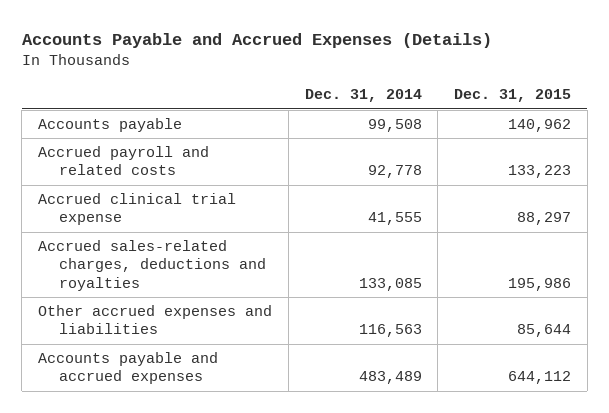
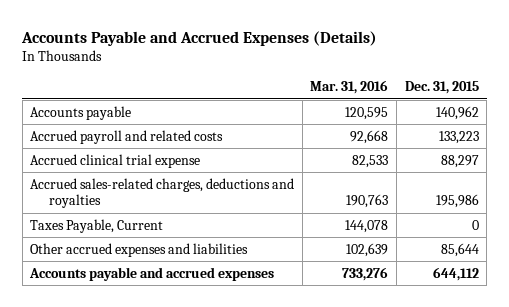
[304,89,422,103] Dec. 31, 2014 -> none
none -> [310,80,389,95] Mar. 31, 2016
none -> [30,218,164,233] Taxes Payable, Current

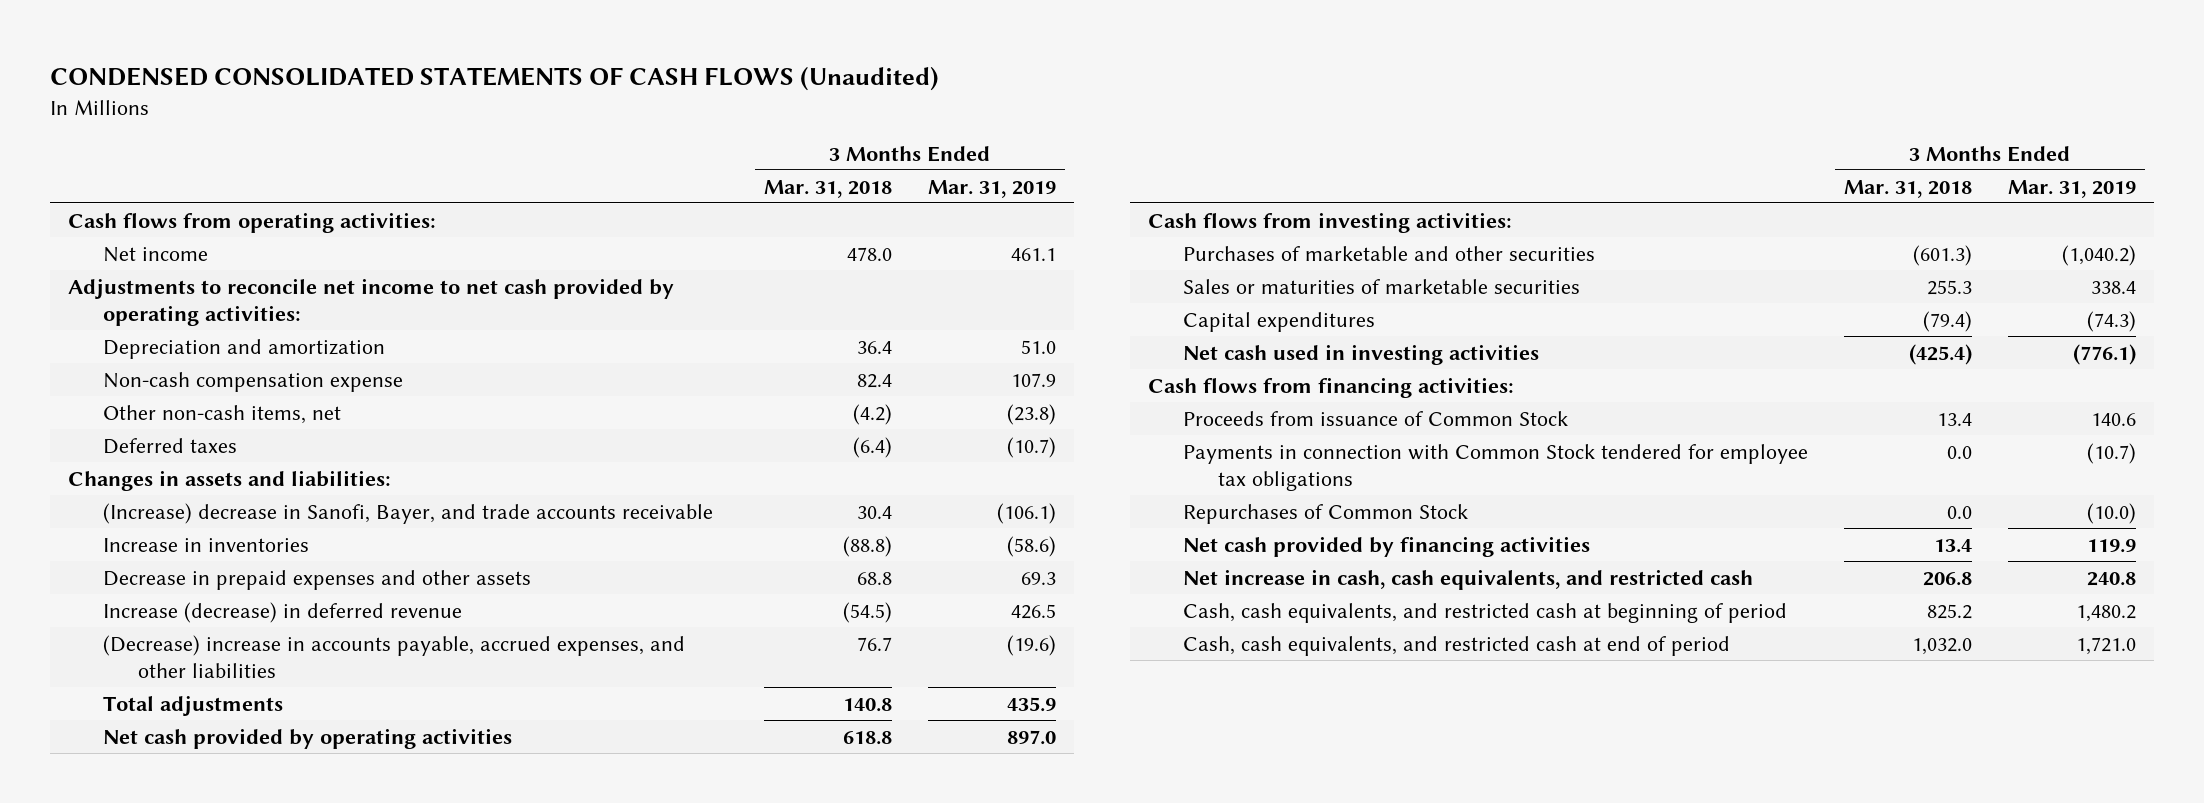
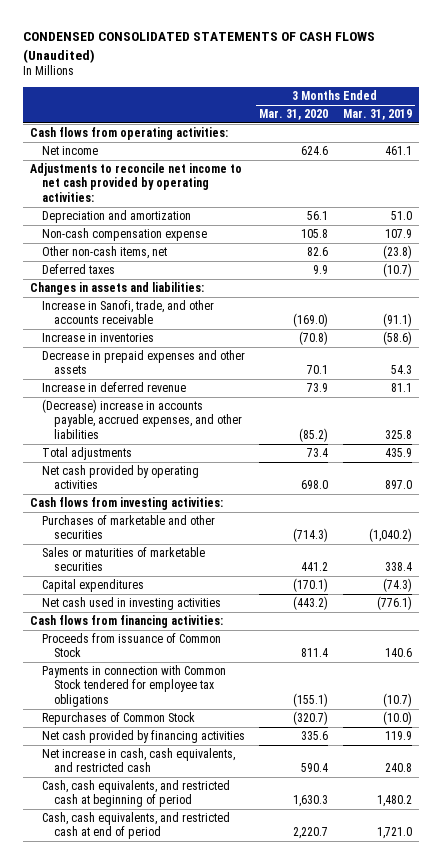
[764,179,893,198] Mar. 31, 2018 -> none
none -> [259,109,329,121] Mar. 31, 2020
[103,502,714,524] (Increase) decrease in Sanofi, Bayer, and trade accounts receivable -> [42,300,215,325] Increase in Sanofi, trade, and other accounts receivable
[997,502,1057,524] (106.1) -> [382,313,412,328] (91.1)
[1021,571,1057,585] 69.3 -> [390,365,412,375] 54.3
[103,601,463,623] Increase (decrease) in deferred revenue -> [42,382,187,393] Increase in deferred revenue
[1011,603,1057,619] 426.5 -> [390,383,412,393] 81.1
[1007,634,1057,656] (19.6) -> [384,429,412,439] 325.8

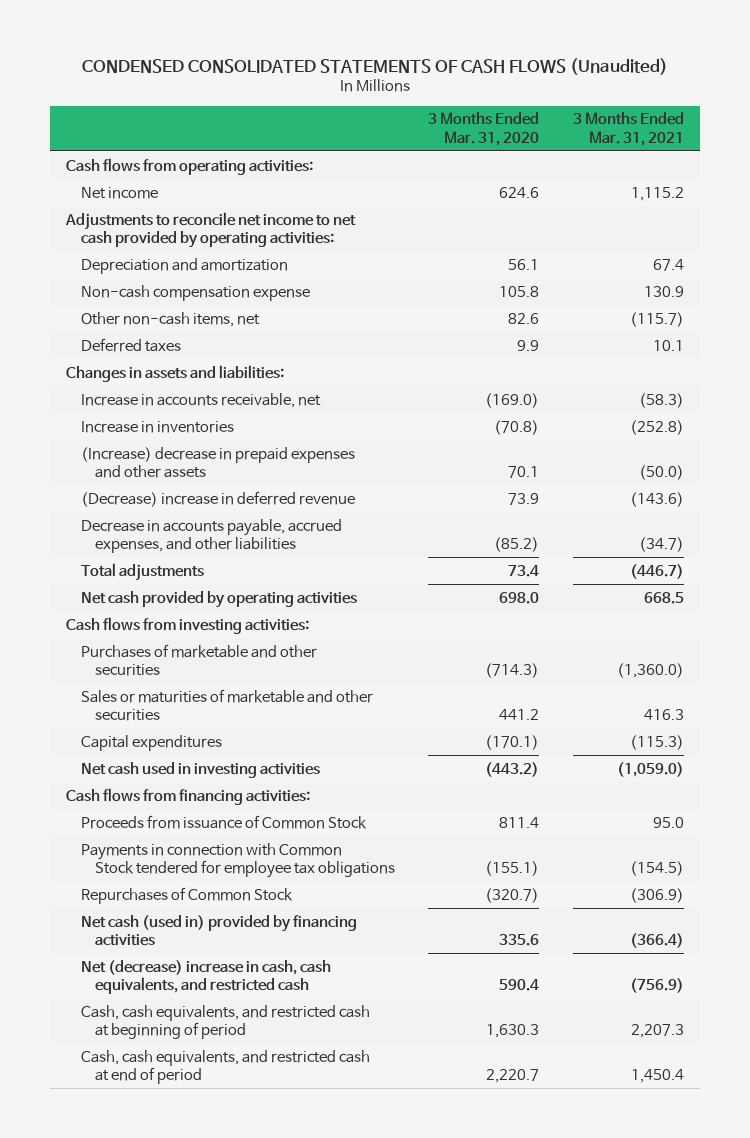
[342,109,412,121] Mar. 31, 2019 -> none
none -> [572,112,684,146] 3 Months Ended Mar. 31, 2021
[42,300,215,325] Increase in Sanofi, trade, and other accounts receivable -> [80,392,321,408] Increase in accounts receivable, net
[42,350,246,375] Decrease in prepaid expenses and other assets -> [80,446,355,478] (Increase) decrease in prepaid expenses and other assets
[42,382,187,393] Increase in deferred revenue -> [80,490,355,507] (Decrease) increase in deferred revenue
[42,399,243,439] (Decrease) increase in accounts payable, accrued expenses, and other liabilities -> [80,518,342,553] Decrease in accounts payable, accrued expenses, and other liabilities
[42,547,206,572] Sales or maturities of marketable securities -> [80,688,373,721] Sales or maturities of marketable and other securities
[42,730,246,744] Net cash provided by financing activities -> [80,914,357,946] Net cash (used in) provided by financing activities
[42,748,236,773] Net increase in cash, cash equivalents, and restricted cash -> [80,959,331,994] Net (decrease) increase in cash, cash equivalents, and restricted cash

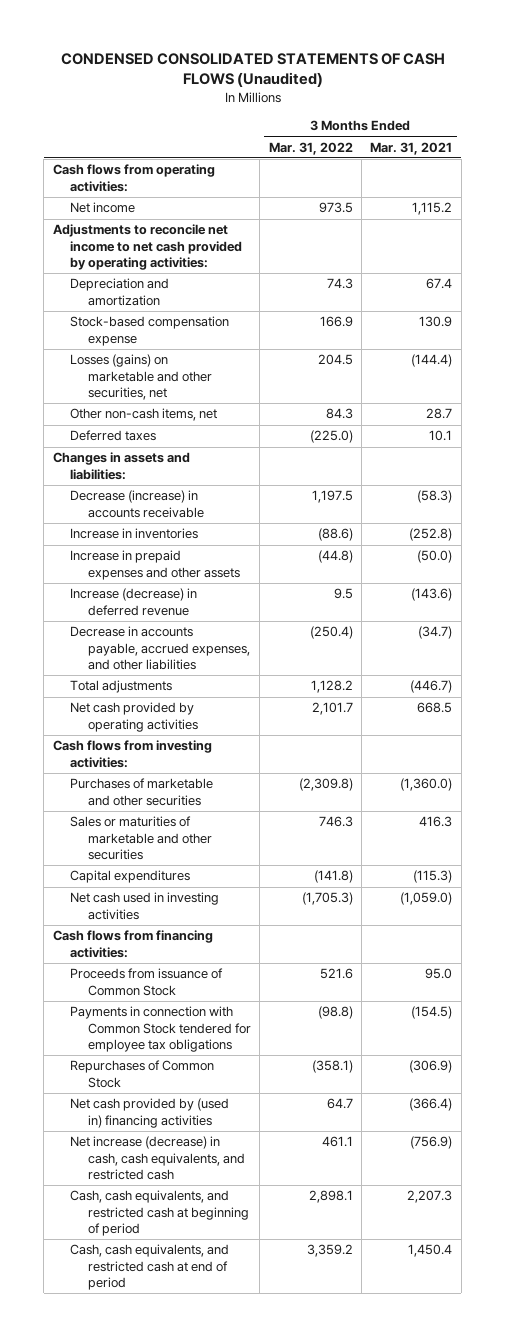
[428,112,540,146] 3 Months Ended Mar. 31, 2020 -> none
none -> [268,141,353,155] Mar. 31, 2022
[80,284,310,301] Non-cash compensation expense -> [70,316,230,346] Stock-based compensation expense
none -> [70,354,212,400] Losses (gains) on marketable and other securities, net
[629,311,684,327] (115.7) -> [426,408,453,420] 28.7
[80,392,321,408] Increase in accounts receivable, net -> [70,490,204,518] Decrease (increase) in accounts receivable
[80,446,355,478] (Increase) decrease in prepaid expenses and other assets -> [70,550,240,580] Increase in prepaid expenses and other assets
[80,490,355,507] (Decrease) increase in deferred revenue -> [70,588,198,616] Increase (decrease) in deferred revenue
[80,914,357,946] Net cash (used in) provided by financing activities -> [70,1098,230,1128] Net cash provided by (used in) financing activities
[80,959,331,994] Net (decrease) increase in cash, cash equivalents, and restricted cash -> [70,1136,245,1180] Net increase (decrease) in cash, cash equivalents, and restricted cash

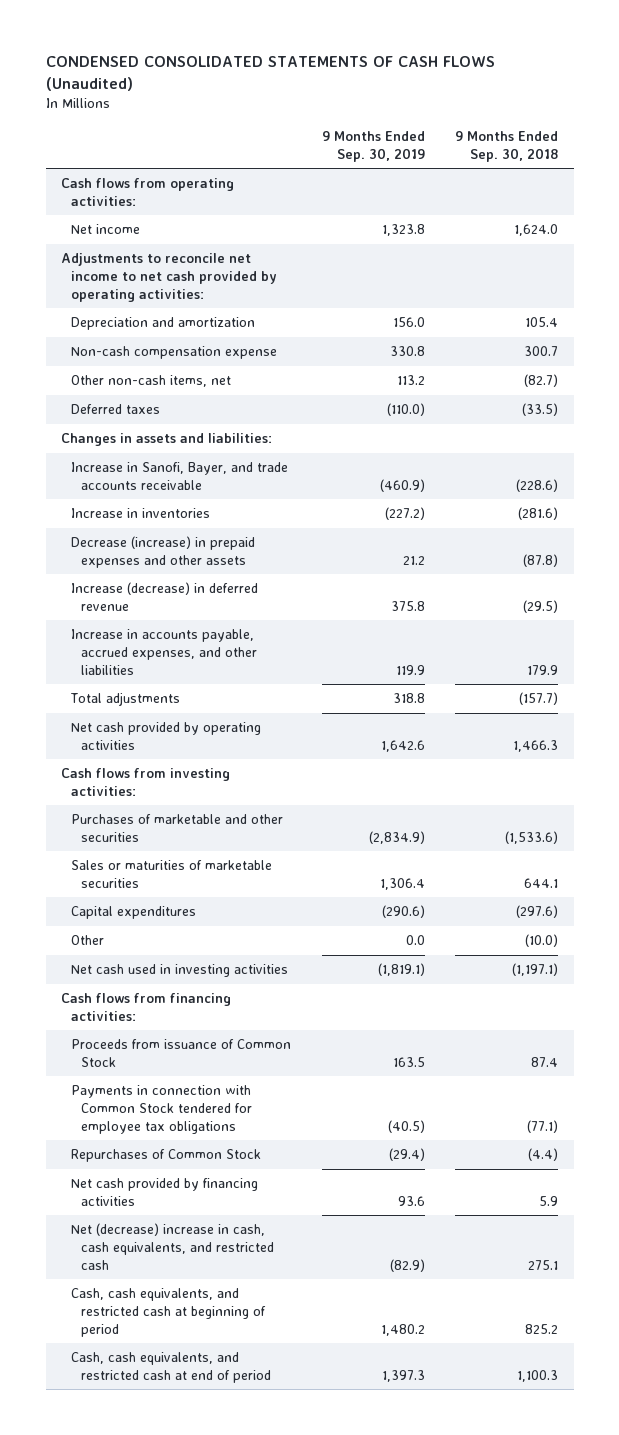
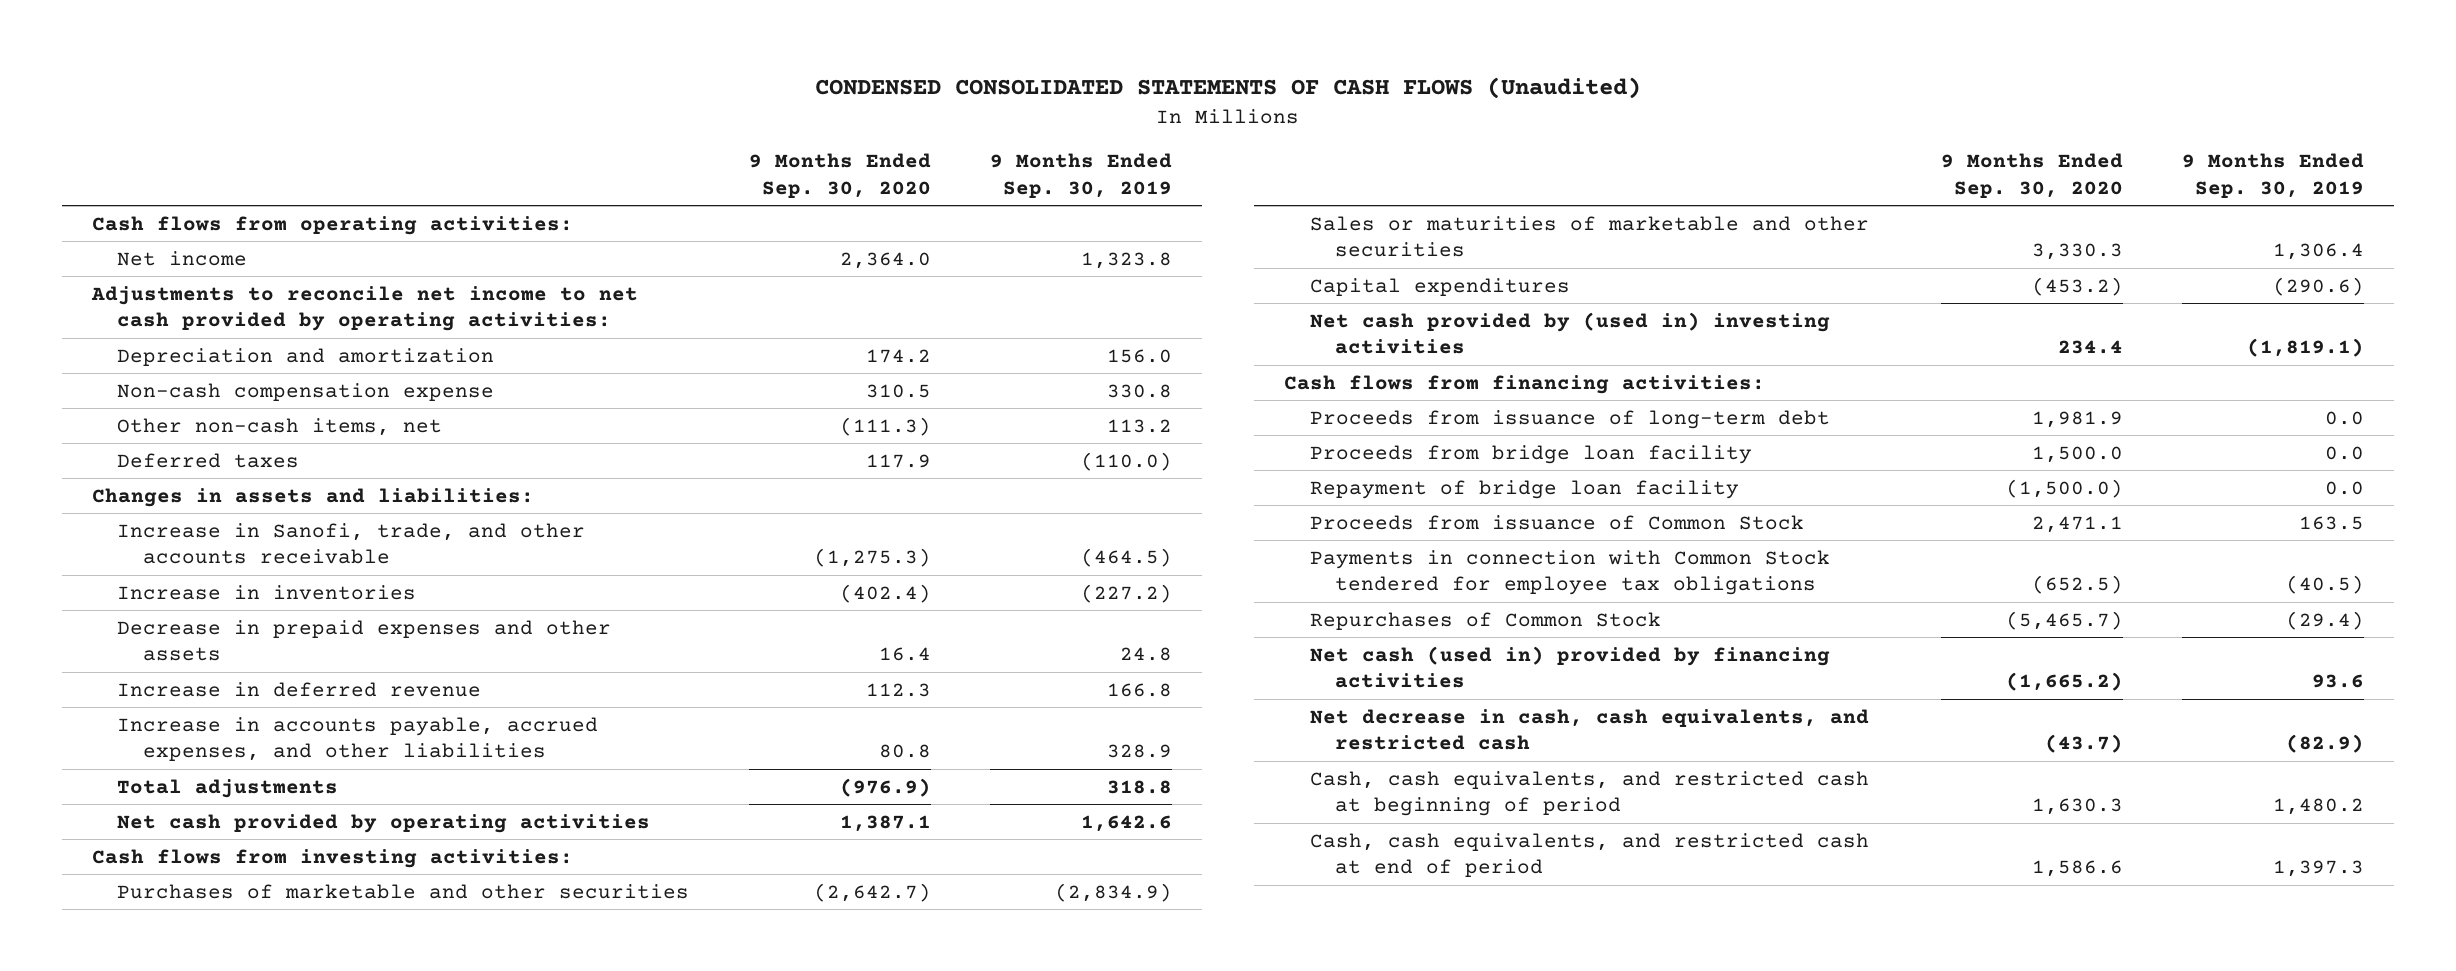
[455,130,559,162] 9 Months Ended Sep. 30, 2018 -> none
none -> [748,153,931,198] 9 Months Ended Sep. 30, 2020
[71,462,289,490] Increase in Sanofi, Bayer, and trade accounts receivable -> [117,522,586,565] Increase in Sanofi, trade, and other accounts receivable
[379,478,425,492] (460.9) -> [1081,548,1173,568] (464.5)
[71,536,256,568] Decrease (increase) in prepaid expenses and other assets -> [117,619,612,662] Decrease in prepaid expenses and other assets
[402,555,425,565] 21.2 -> [1120,647,1173,662] 24.8
[71,582,259,611] Increase (decrease) in deferred revenue -> [117,681,482,697] Increase in deferred revenue
[390,600,425,611] 375.8 -> [1107,682,1173,697] 166.8
[395,664,425,675] 119.9 -> [1107,744,1173,759] 328.9
[71,860,273,888] Sales or maturities of marketable securities -> [1309,215,1869,258] Sales or maturities of marketable and other securities
[71,935,105,946] Other -> none
[71,964,289,978] Net cash used in investing activities -> [1309,311,1830,355] Net cash provided by (used in) investing activities
none -> [1309,409,1830,429] Proceeds from issuance of long-term debt
none -> [1309,444,1752,464] Proceeds from bridge loan facility
none -> [1309,479,1739,499] Repayment of bridge loan facility
[71,1178,259,1206] Net cash provided by financing activities -> [1309,645,1830,689] Net cash (used in) provided by financing activities
[71,1223,275,1270] Net (decrease) increase in cash, cash equivalents, and restricted cash -> [1309,708,1869,751] Net decrease in cash, cash equivalents, and restricted cash

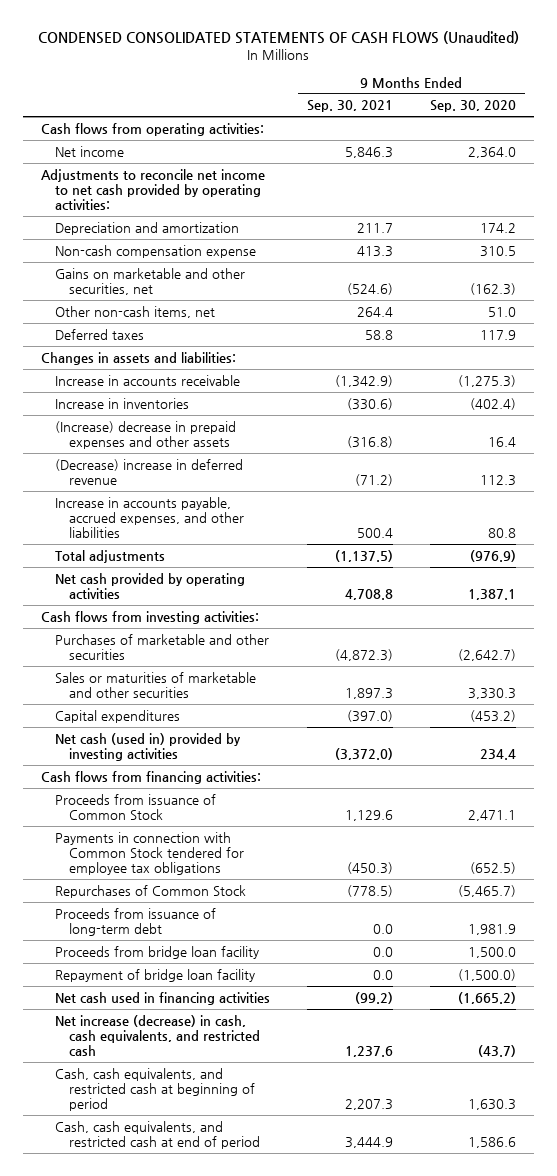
[990,153,1173,198] 9 Months Ended Sep. 30, 2019 -> none
none -> [306,100,393,113] Sep. 30, 2021
none -> [55,267,246,295] Gains on marketable and other securities, net
[839,416,931,436] (111.3) -> [487,306,516,317] 51.0
[117,522,586,565] Increase in Sanofi, trade, and other accounts receivable -> [55,374,241,386] Increase in accounts receivable
[117,619,612,662] Decrease in prepaid expenses and other assets -> [55,420,237,449] (Increase) decrease in prepaid expenses and other assets
[117,681,482,697] Increase in deferred revenue -> [55,458,244,485] (Decrease) increase in deferred revenue
[1309,311,1830,355] Net cash provided by (used in) investing activities -> [55,732,242,761] Net cash (used in) provided by investing activities
[1309,409,1830,429] Proceeds from issuance of long-term debt -> [55,907,217,936] Proceeds from issuance of long-term debt
[1309,444,1752,464] Proceeds from bridge loan facility -> [55,945,260,959] Proceeds from bridge loan facility
[1309,479,1739,499] Repayment of bridge loan facility -> [55,968,256,982] Repayment of bridge loan facility
[1309,645,1830,689] Net cash (used in) provided by financing activities -> [55,991,271,1005] Net cash used in financing activities
[1309,708,1869,751] Net decrease in cash, cash equivalents, and restricted cash -> [55,1014,261,1056] Net increase (decrease) in cash, cash equivalents, and restricted cash

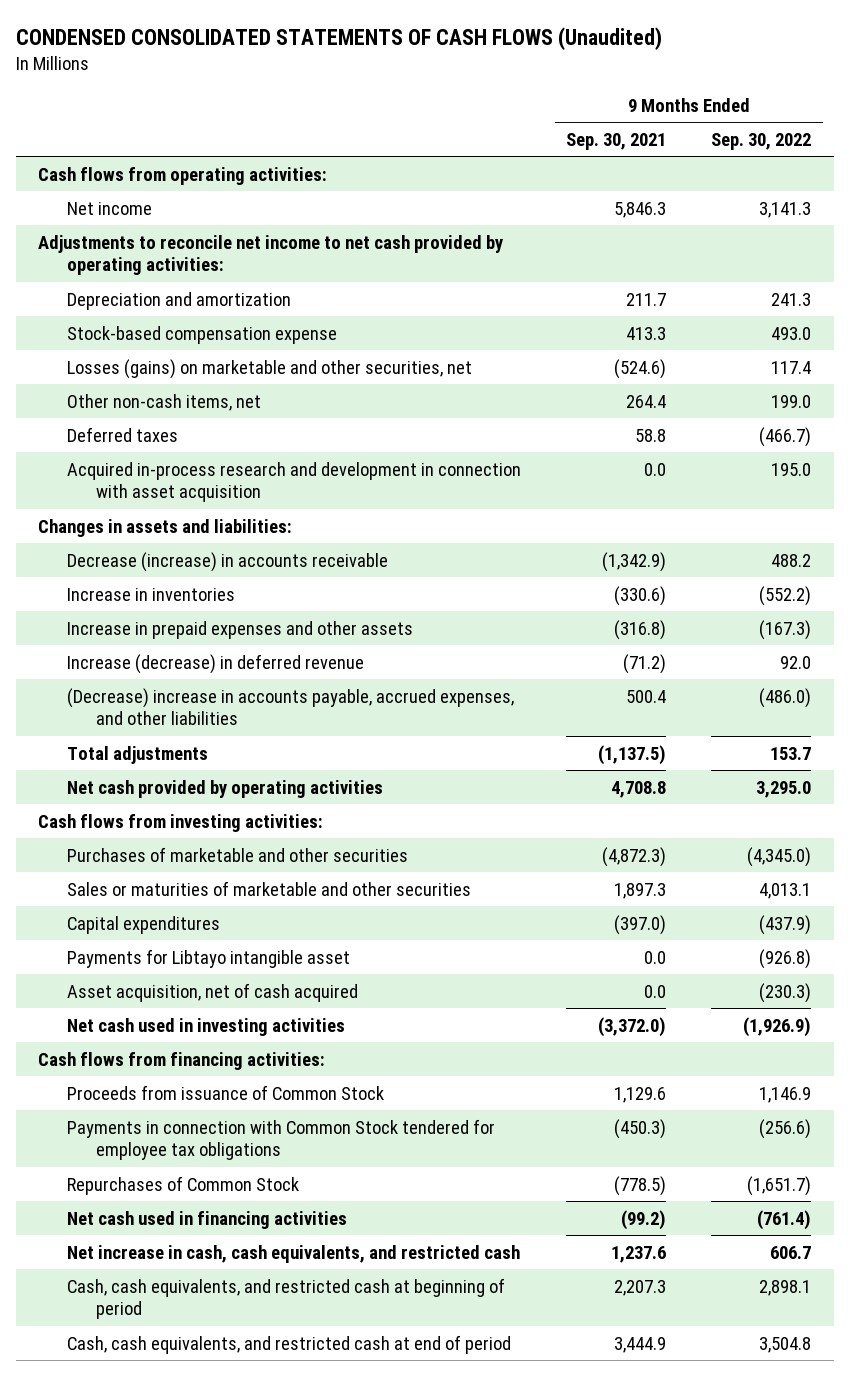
[429,100,516,113] Sep. 30, 2020 -> none
none -> [711,132,812,150] Sep. 30, 2022
[55,244,257,258] Non-cash compensation expense -> [67,325,338,344] Stock-based compensation expense
[55,267,246,295] Gains on marketable and other securities, net -> [67,358,473,379] Losses (gains) on marketable and other securities, net
none -> [67,461,522,503] Acquired in-process research and development in connection with asset acquisition
[55,374,241,386] Increase in accounts receivable -> [67,551,389,572] Decrease (increase) in accounts receivable
[55,420,237,449] (Increase) decrease in prepaid expenses and other assets -> [67,620,414,639] Increase in prepaid expenses and other assets
[55,458,244,485] (Decrease) increase in deferred revenue -> [67,653,365,674] Increase (decrease) in deferred revenue
[55,496,245,538] Increase in accounts payable, accrued expenses, and other liabilities -> [67,687,515,726] (Decrease) increase in accounts payable, accrued expenses, and other liabilities
none -> [67,948,351,968] Payments for Libtayo intangible asset
none -> [67,982,359,1002] Asset acquisition, net of cash acquired
[55,732,242,761] Net cash (used in) provided by investing activities -> [67,1017,346,1036] Net cash used in investing activities
[55,907,217,936] Proceeds from issuance of long-term debt -> none
[55,945,260,959] Proceeds from bridge loan facility -> none
[55,968,256,982] Repayment of bridge loan facility -> none
[55,1014,261,1056] Net increase (decrease) in cash, cash equivalents, and restricted cash -> [67,1244,521,1263] Net increase in cash, cash equivalents, and restricted cash

